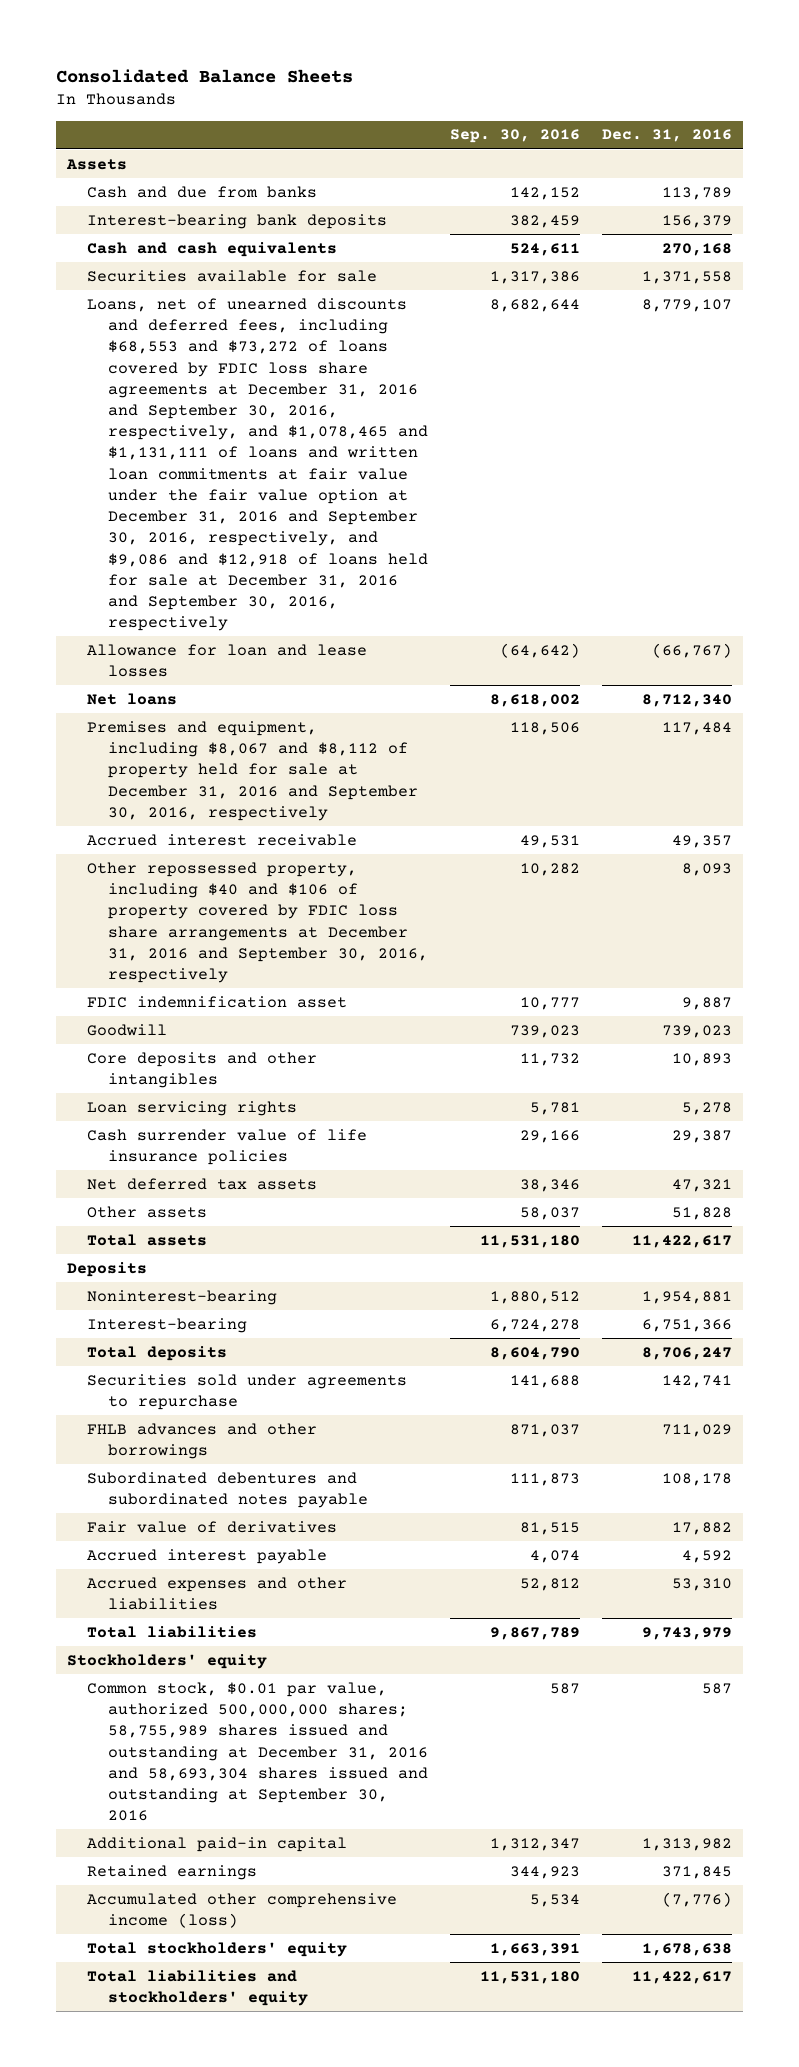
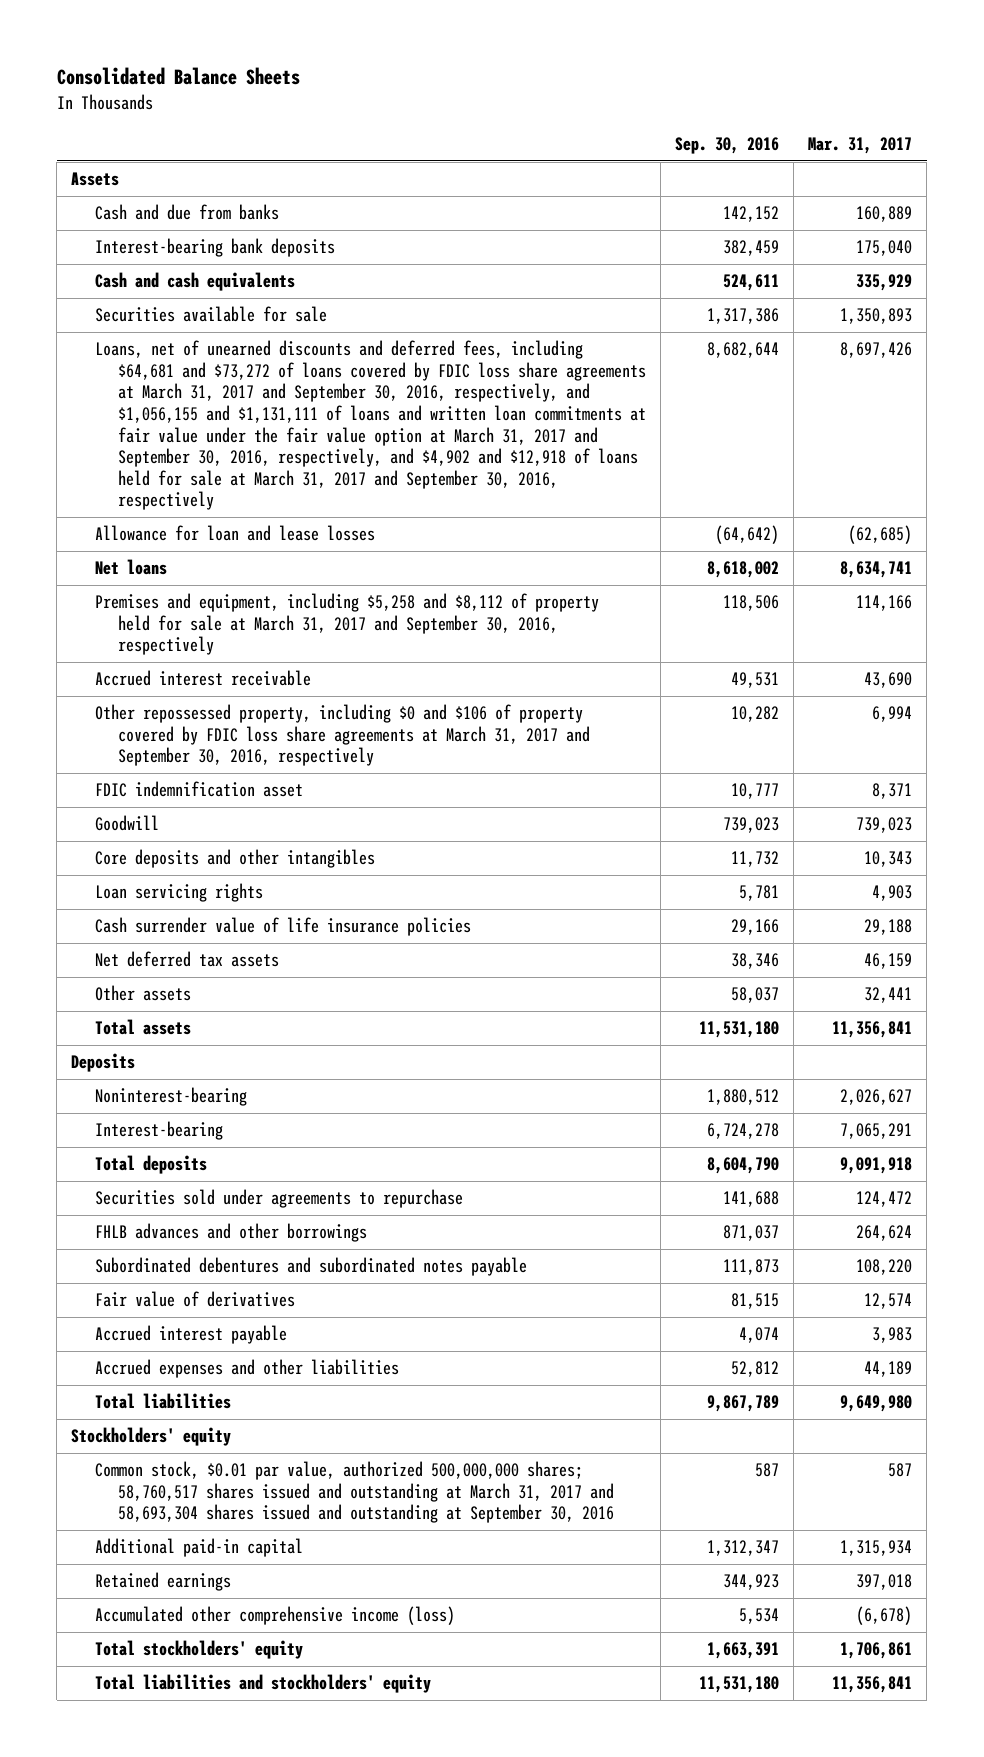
[602,129,733,143] Dec. 31, 2016 -> none
none -> [808,136,913,154] Mar. 31, 2017
[87,297,428,632] Loans, net of unearned discounts and deferred fees, including $68,553 and $73,272 of loans covered by FDIC loss share agreements at December 31, 2016 and September 30, 2016, respectively, and $1,078,465 and $1,131,111 of loans and written loan commitments at fair value under the fair value option at December 31, 2016 and September 30, 2016, respectively, and $9,086 and $12,918 of loans held for sale at December 31, 2016 and September 30, 2016, respectively -> [94,340,646,511] Loans, net of unearned discounts and deferred fees, including $64,681 and $73,272 of loans covered by FDIC loss share agreements at March 31, 2017 and September 30, 2016, respectively, and $1,056,155 and $1,131,111 of loans and written loan commitments at fair value under the fair value option at March 31, 2017 and September 30, 2016, respectively, and $4,902 and $12,918 of loans held for sale at March 31, 2017 and September 30, 2016, respectively
[87,720,418,821] Premises and equipment, including $8,067 and $8,112 of property held for sale at December 31, 2016 and September 30, 2016, respectively -> [94,593,599,656] Premises and equipment, including $5,258 and $8,112 of property held for sale at March 31, 2017 and September 30, 2016, respectively
[87,861,428,983] Other repossessed property, including $40 and $106 of property covered by FDIC loss share arrangements at December 31, 2016 and September 30, 2016, respectively -> [94,704,590,767] Other repossessed property, including $0 and $106 of property covered by FDIC loss share agreements at March 31, 2017 and September 30, 2016, respectively
[87,1681,428,1822] Common stock, $0.01 par value, authorized 500,000,000 shares; 58,755,989 shares issued and outstanding at December 31, 2016 and 58,693,304 shares issued and outstanding at September 30, 2016 -> [94,1461,614,1524] Common stock, $0.01 par value, authorized 500,000,000 shares; 58,760,517 shares issued and outstanding at March 31, 2017 and 58,693,304 shares issued and outstanding at September 30, 2016

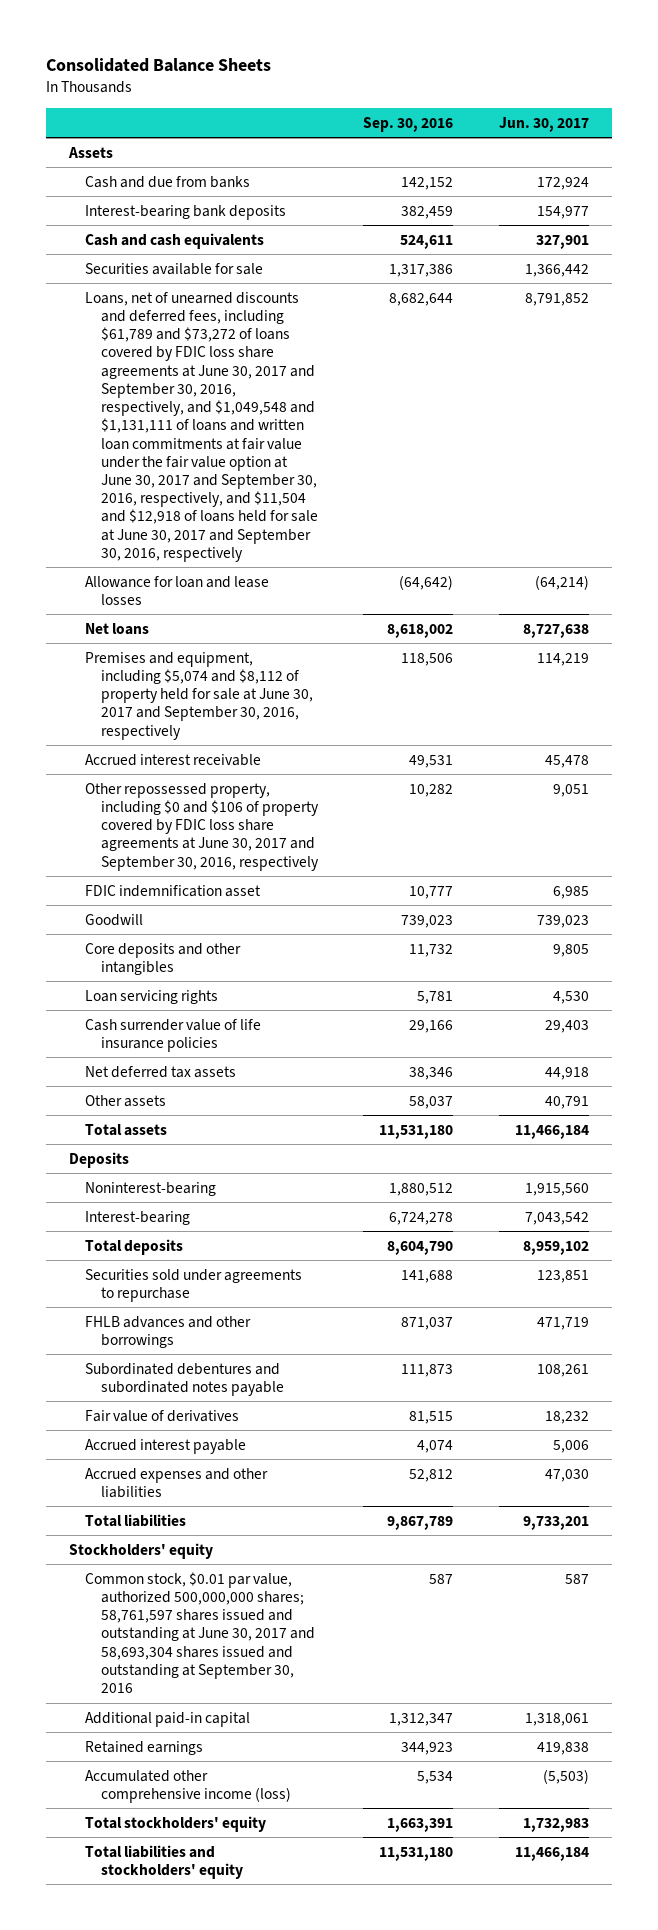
[808,136,913,154] Mar. 31, 2017 -> none
none -> [498,116,589,132] Jun. 30, 2017
[94,340,646,511] Loans, net of unearned discounts and deferred fees, including $64,681 and $73,272 of loans covered by FDIC loss share agreements at March 31, 2017 and September 30, 2016, respectively, and $1,056,155 and $1,131,111 of loans and written loan commitments at fair value under the fair value option at March 31, 2017 and September 30, 2016, respectively, and $4,902 and $12,918 of loans held for sale at March 31, 2017 and September 30, 2016, respectively -> [85,291,318,562] Loans, net of unearned discounts and deferred fees, including $61,789 and $73,272 of loans covered by FDIC loss share agreements at June 30, 2017 and September 30, 2016, respectively, and $1,049,548 and $1,131,111 of loans and written loan commitments at fair value under the fair value option at June 30, 2017 and September 30, 2016, respectively, and $11,504 and $12,918 of loans held for sale at June 30, 2017 and September 30, 2016, respectively
[94,593,599,656] Premises and equipment, including $5,258 and $8,112 of property held for sale at March 31, 2017 and September 30, 2016, respectively -> [85,651,313,740] Premises and equipment, including $5,074 and $8,112 of property held for sale at June 30, 2017 and September 30, 2016, respectively
[94,704,590,767] Other repossessed property, including $0 and $106 of property covered by FDIC loss share agreements at March 31, 2017 and September 30, 2016, respectively -> [85,782,319,871] Other repossessed property, including $0 and $106 of property covered by FDIC loss share agreements at June 30, 2017 and September 30, 2016, respectively
[94,1461,614,1524] Common stock, $0.01 par value, authorized 500,000,000 shares; 58,760,517 shares issued and outstanding at March 31, 2017 and 58,693,304 shares issued and outstanding at September 30, 2016 -> [85,1571,315,1694] Common stock, $0.01 par value, authorized 500,000,000 shares; 58,761,597 shares issued and outstanding at June 30, 2017 and 58,693,304 shares issued and outstanding at September 30, 2016

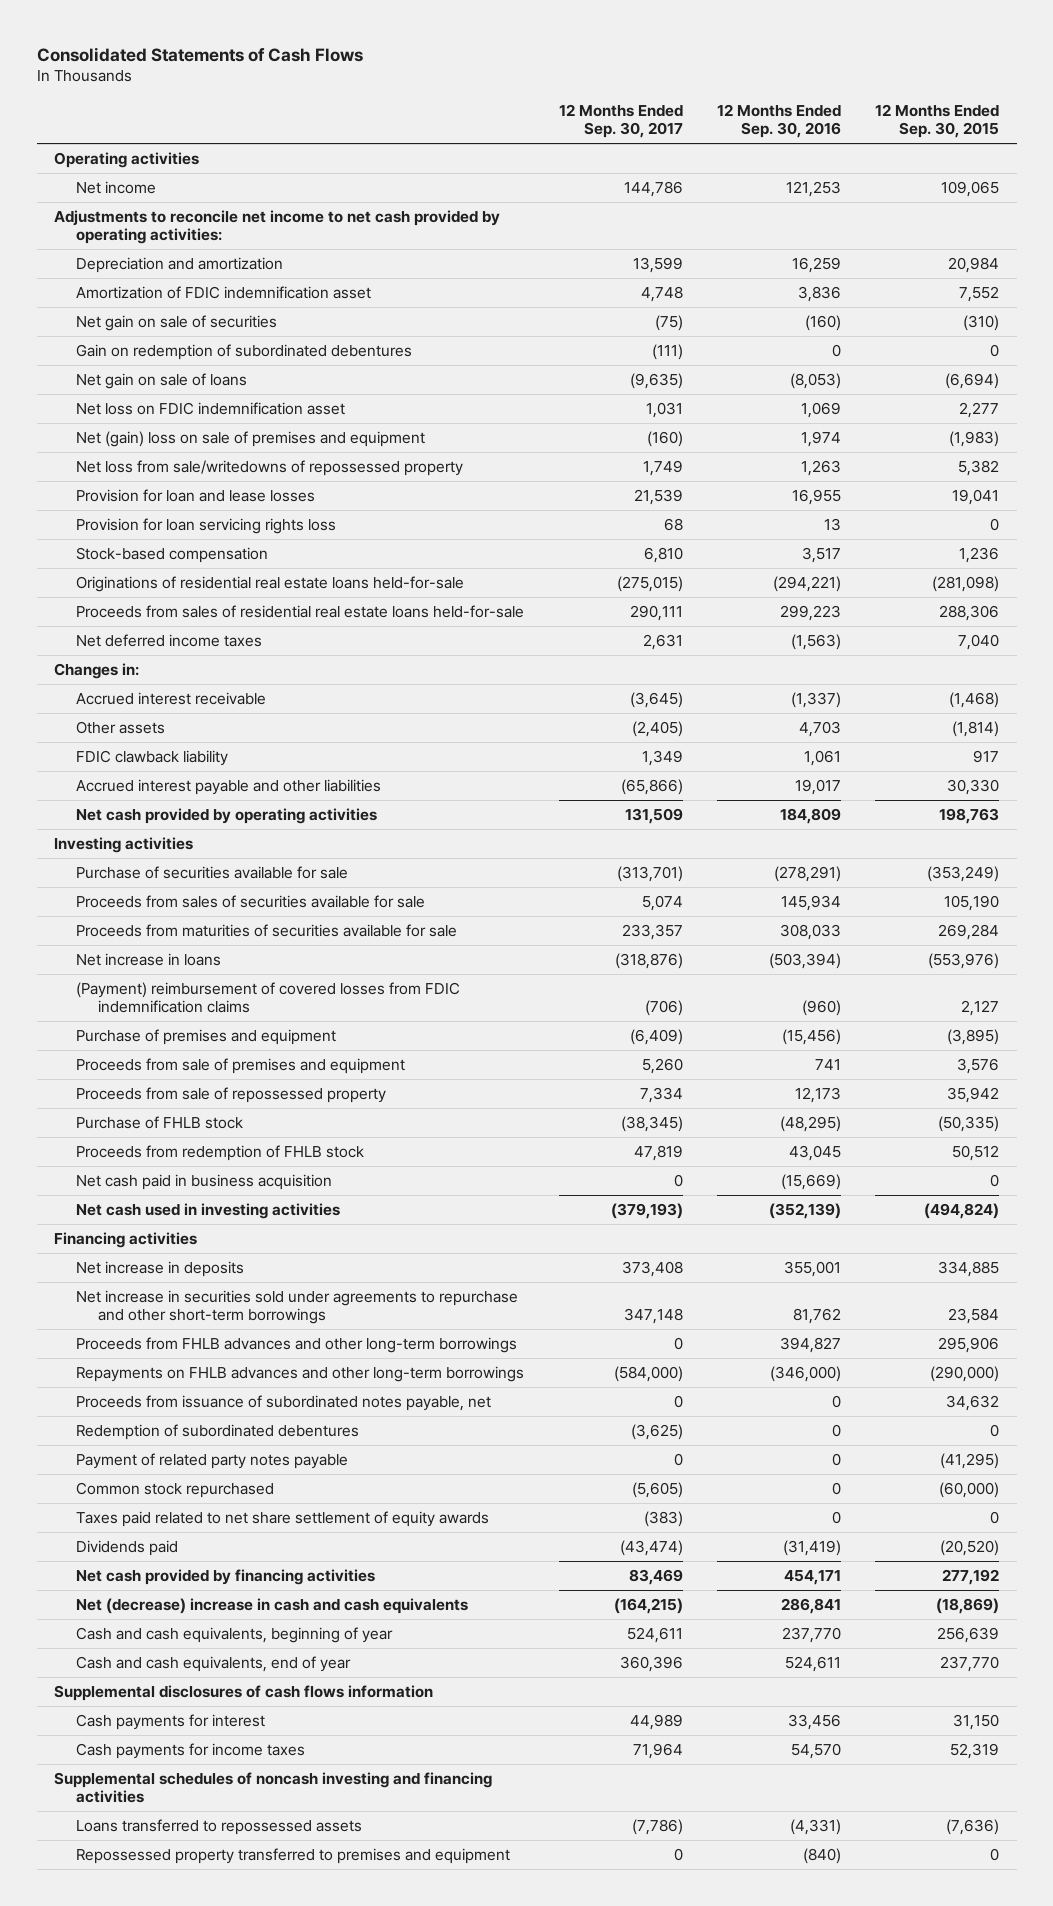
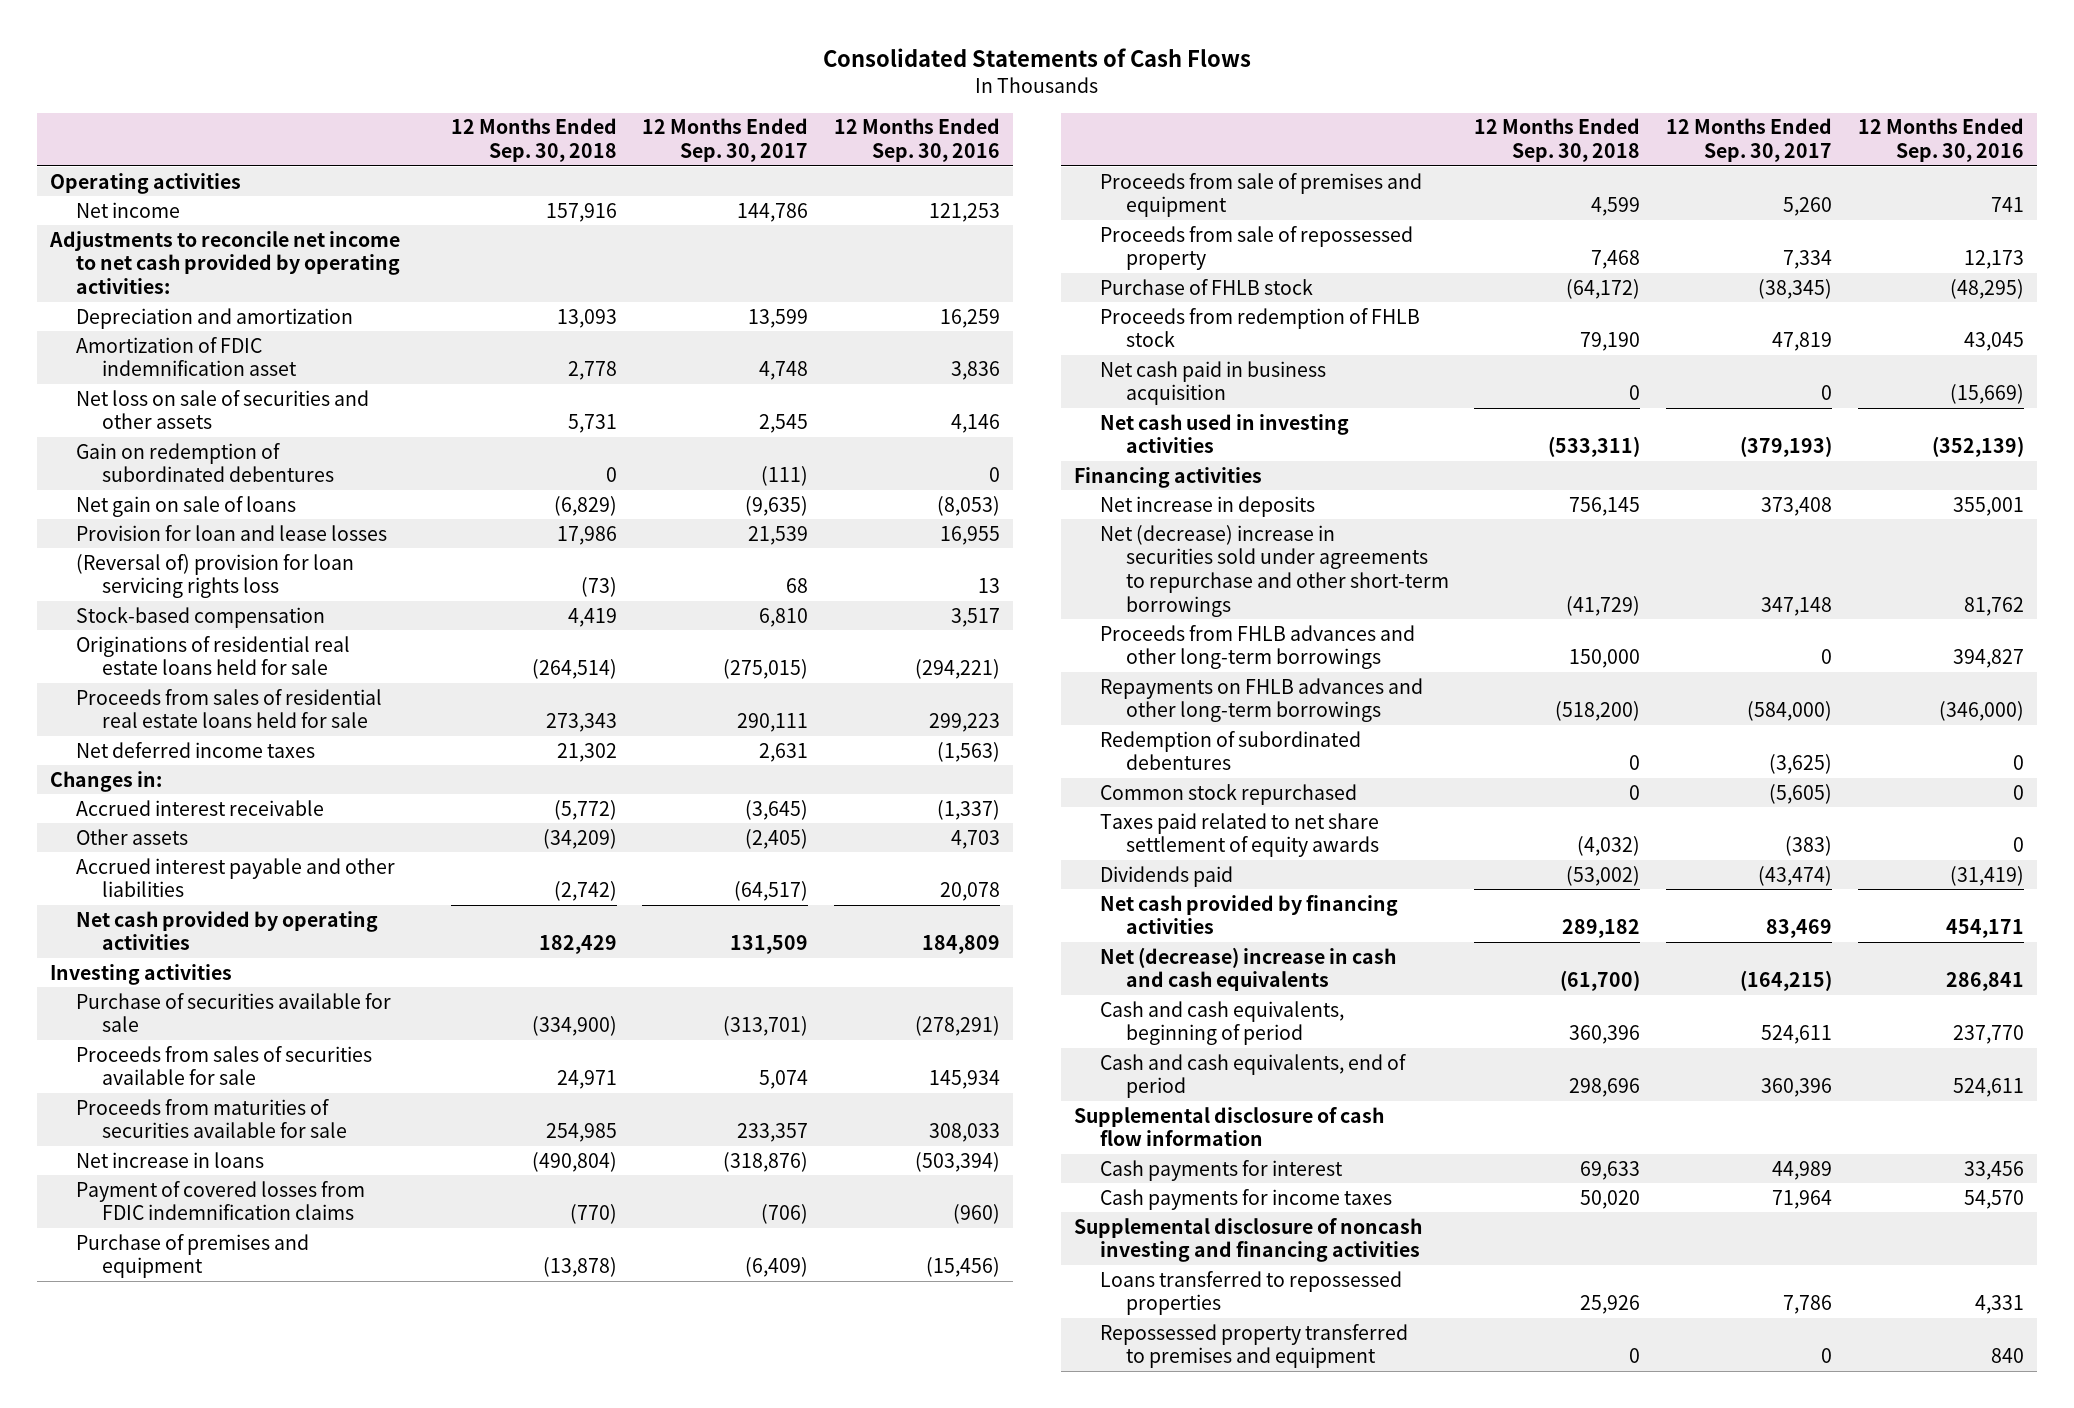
[875,104,1000,139] 12 Months Ended Sep. 30, 2015 -> none
none -> [450,118,617,163] 12 Months Ended Sep. 30, 2018
[76,314,278,331] Net gain on sale of securities -> [76,389,370,430] Net loss on sale of securities and other assets
[654,314,683,331] (75) -> [759,414,809,434] 2,545
[805,314,842,331] (160) -> [951,414,1001,434] 4,146
[76,401,346,415] Net loss on FDIC indemnification asset -> none
[76,430,426,447] Net (gain) loss on sale of premises and equipment -> none
[76,459,464,476] Net loss from sale/writedowns of repossessed property -> none
[76,517,337,534] Provision for loan servicing rights loss -> [76,553,355,599] (Reversal of) provision for loan servicing rights loss
[76,575,465,592] Originations of residential real estate loans held-for-sale -> [76,635,351,676] Originations of residential real estate loans held for sale
[76,604,525,618] Proceeds from sales of residential real estate loans held-for-sale -> [76,688,383,729] Proceeds from sales of residential real estate loans held for sale
[76,749,229,766] FDIC clawback liability -> none
[620,778,683,795] (65,866) -> [734,881,809,902] (64,517)
[795,778,842,795] 19,017 -> [940,882,1001,902] 20,078
[76,981,461,1013] (Payment) reimbursement of covered losses from FDIC indemnification claims -> [76,1180,366,1221] Payment of covered losses from FDIC indemnification claims
[76,1289,519,1324] Net increase in securities sold under agreements to repurchase and other short-term borrowings -> [1099,524,1449,617] Net (decrease) increase in securities sold under agreements to repurchase and other short-term borrowings
[76,1394,492,1411] Proceeds from issuance of subordinated notes payable, net -> none
[76,1452,349,1469] Payment of related party notes payable -> none
[76,1626,394,1643] Cash and cash equivalents, beginning of year -> [1099,1000,1344,1046] Cash and cash equivalents, beginning of period
[76,1655,352,1672] Cash and cash equivalents, end of year -> [1099,1053,1406,1099] Cash and cash equivalents, end of period
[54,1684,434,1701] Supplemental disclosures of cash flows information -> [1073,1106,1384,1147] Supplemental disclosure of cash flow information
[54,1771,493,1803] Supplemental schedules of noncash investing and financing activities -> [1073,1217,1422,1263] Supplemental disclosure of noncash investing and financing activities
[76,1818,363,1835] Loans transferred to repossessed assets -> [1099,1270,1402,1316] Loans transferred to repossessed properties
[631,1818,683,1835] (7,786) -> [1782,1295,1832,1315] 7,786
[790,1818,842,1835] (4,331) -> [1974,1295,2024,1315] 4,331
[803,1847,842,1864] (840) -> [1990,1348,2024,1364] 840

